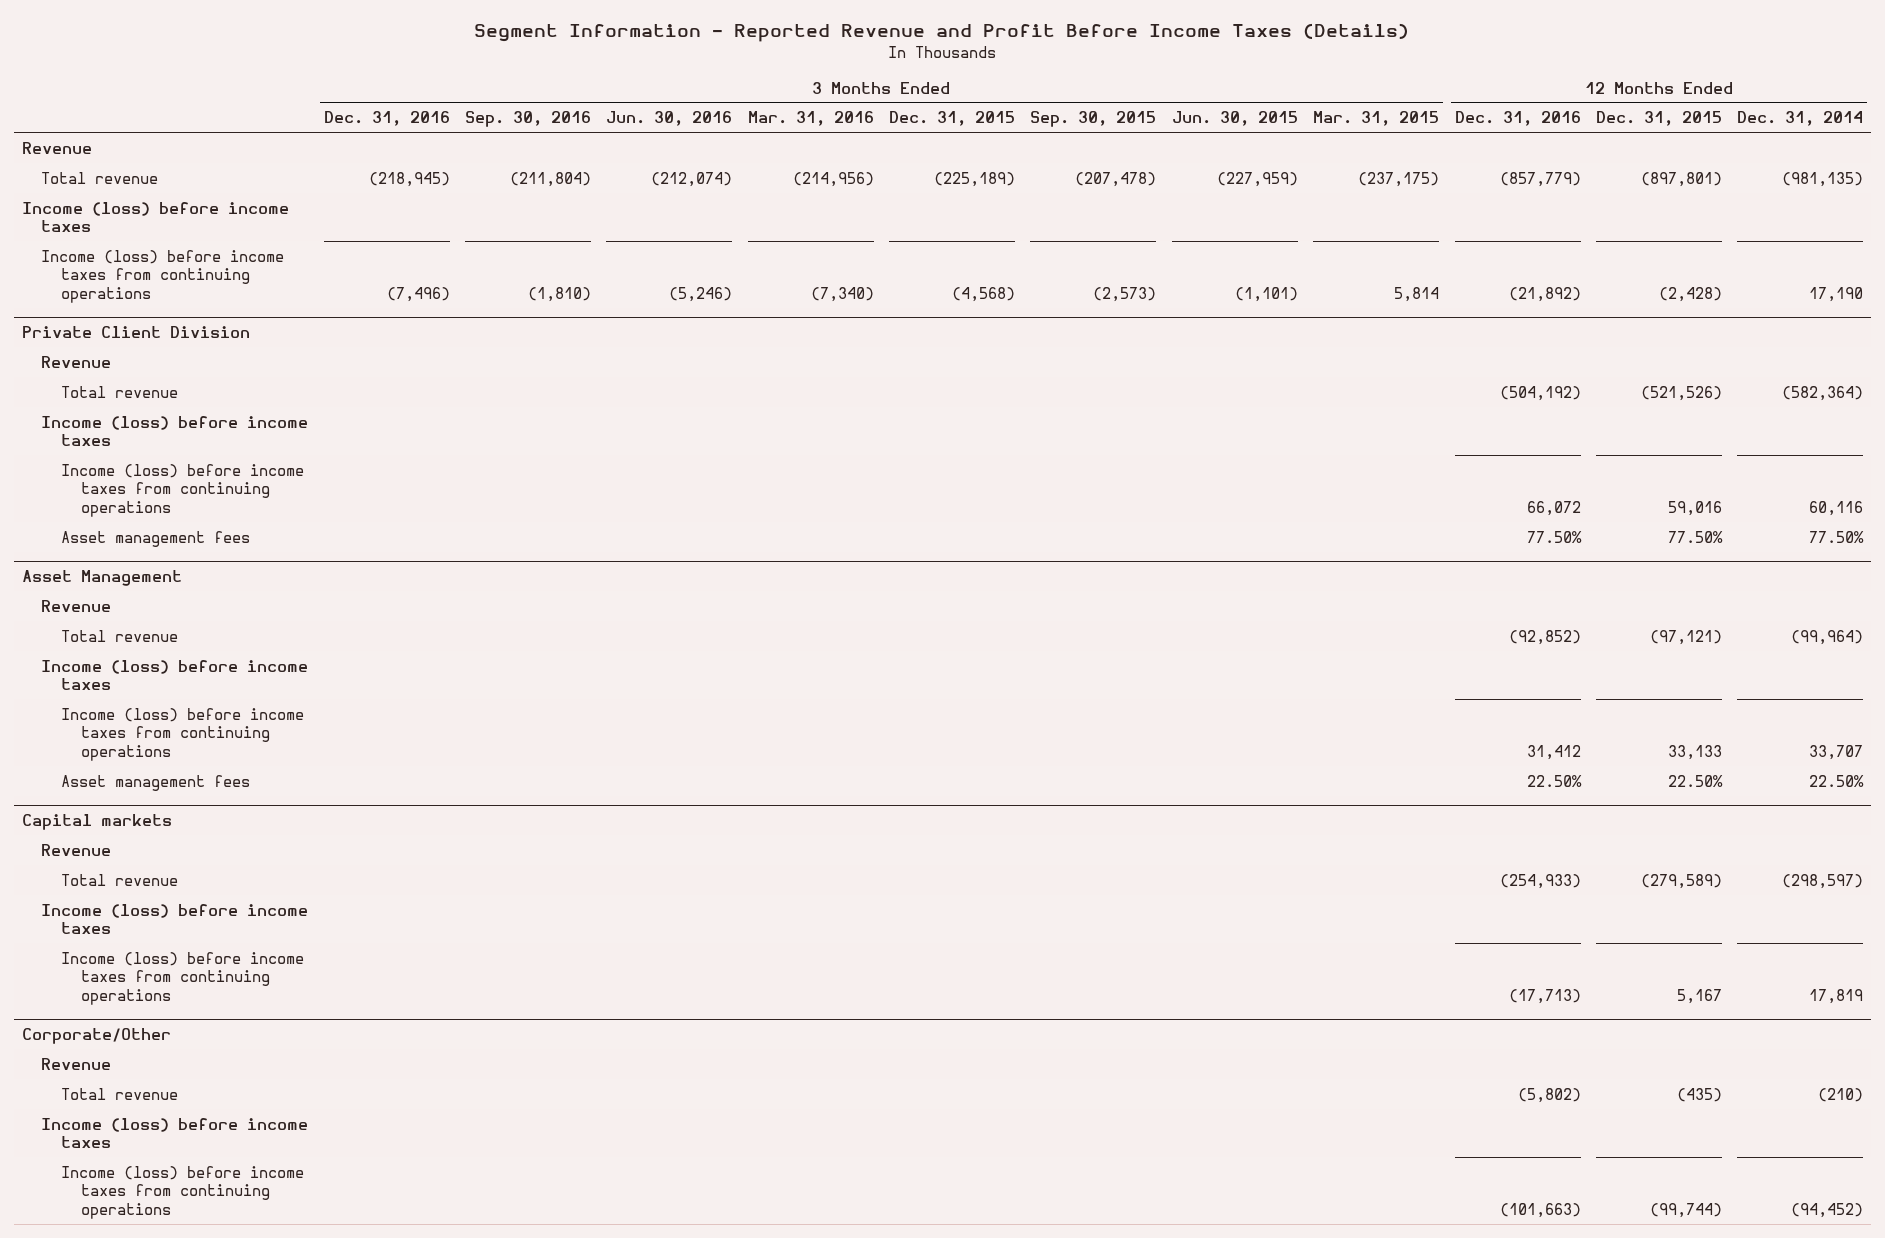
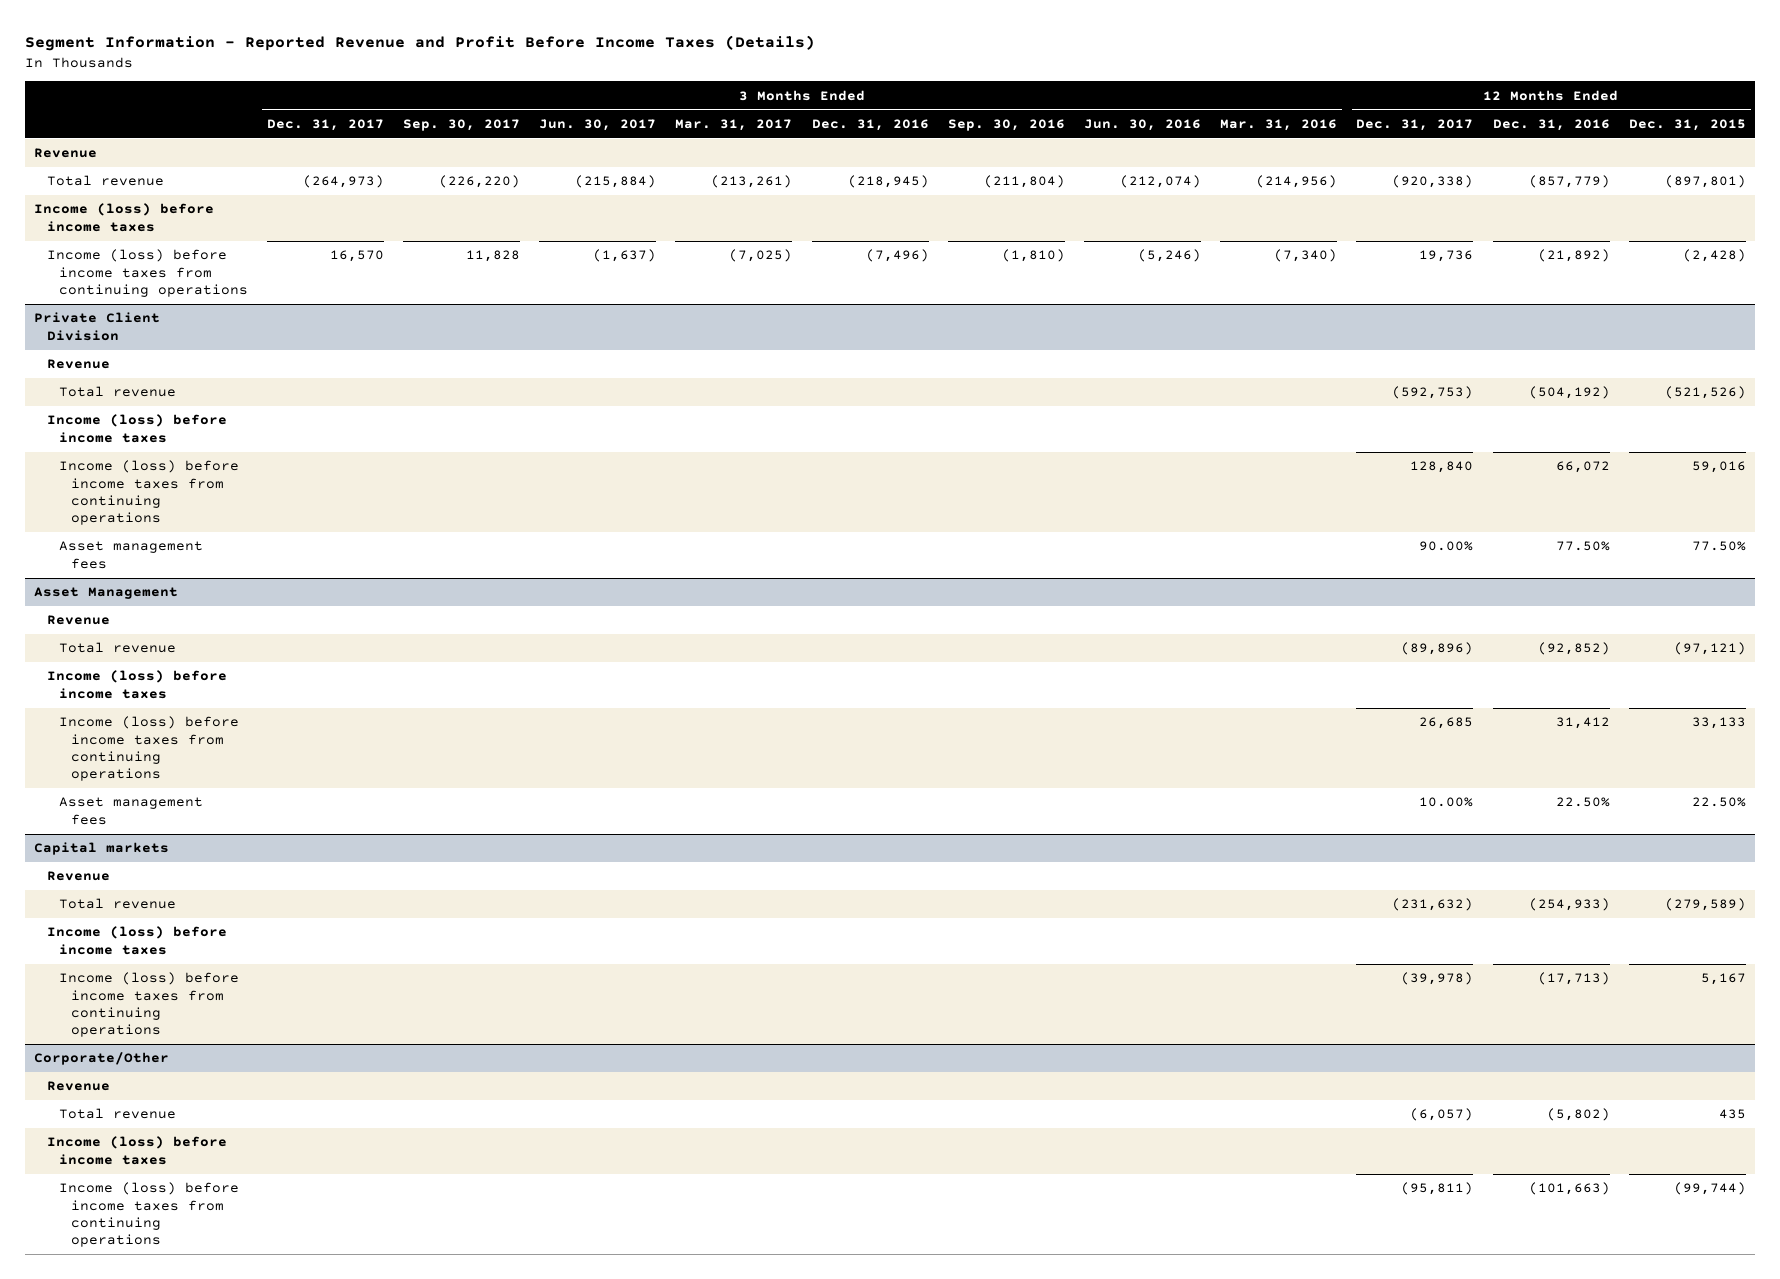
[889,111,1016,127] Dec. 31, 2015 -> none
[1030,111,1157,128] Sep. 30, 2015 -> none
[1171,111,1298,127] Jun. 30, 2015 -> none
[1313,111,1440,127] Mar. 31, 2015 -> none
[1737,111,1864,127] Dec. 31, 2014 -> none
none -> [266,118,384,131] Dec. 31, 2017
none -> [403,118,521,131] Sep. 30, 2017
none -> [539,118,657,131] Jun. 30, 2017
none -> [675,118,793,131] Mar. 31, 2017
none -> [1356,118,1474,131] Dec. 31, 2017
[1676,1087,1722,1102] (435) -> [1718,1109,1746,1120] 435

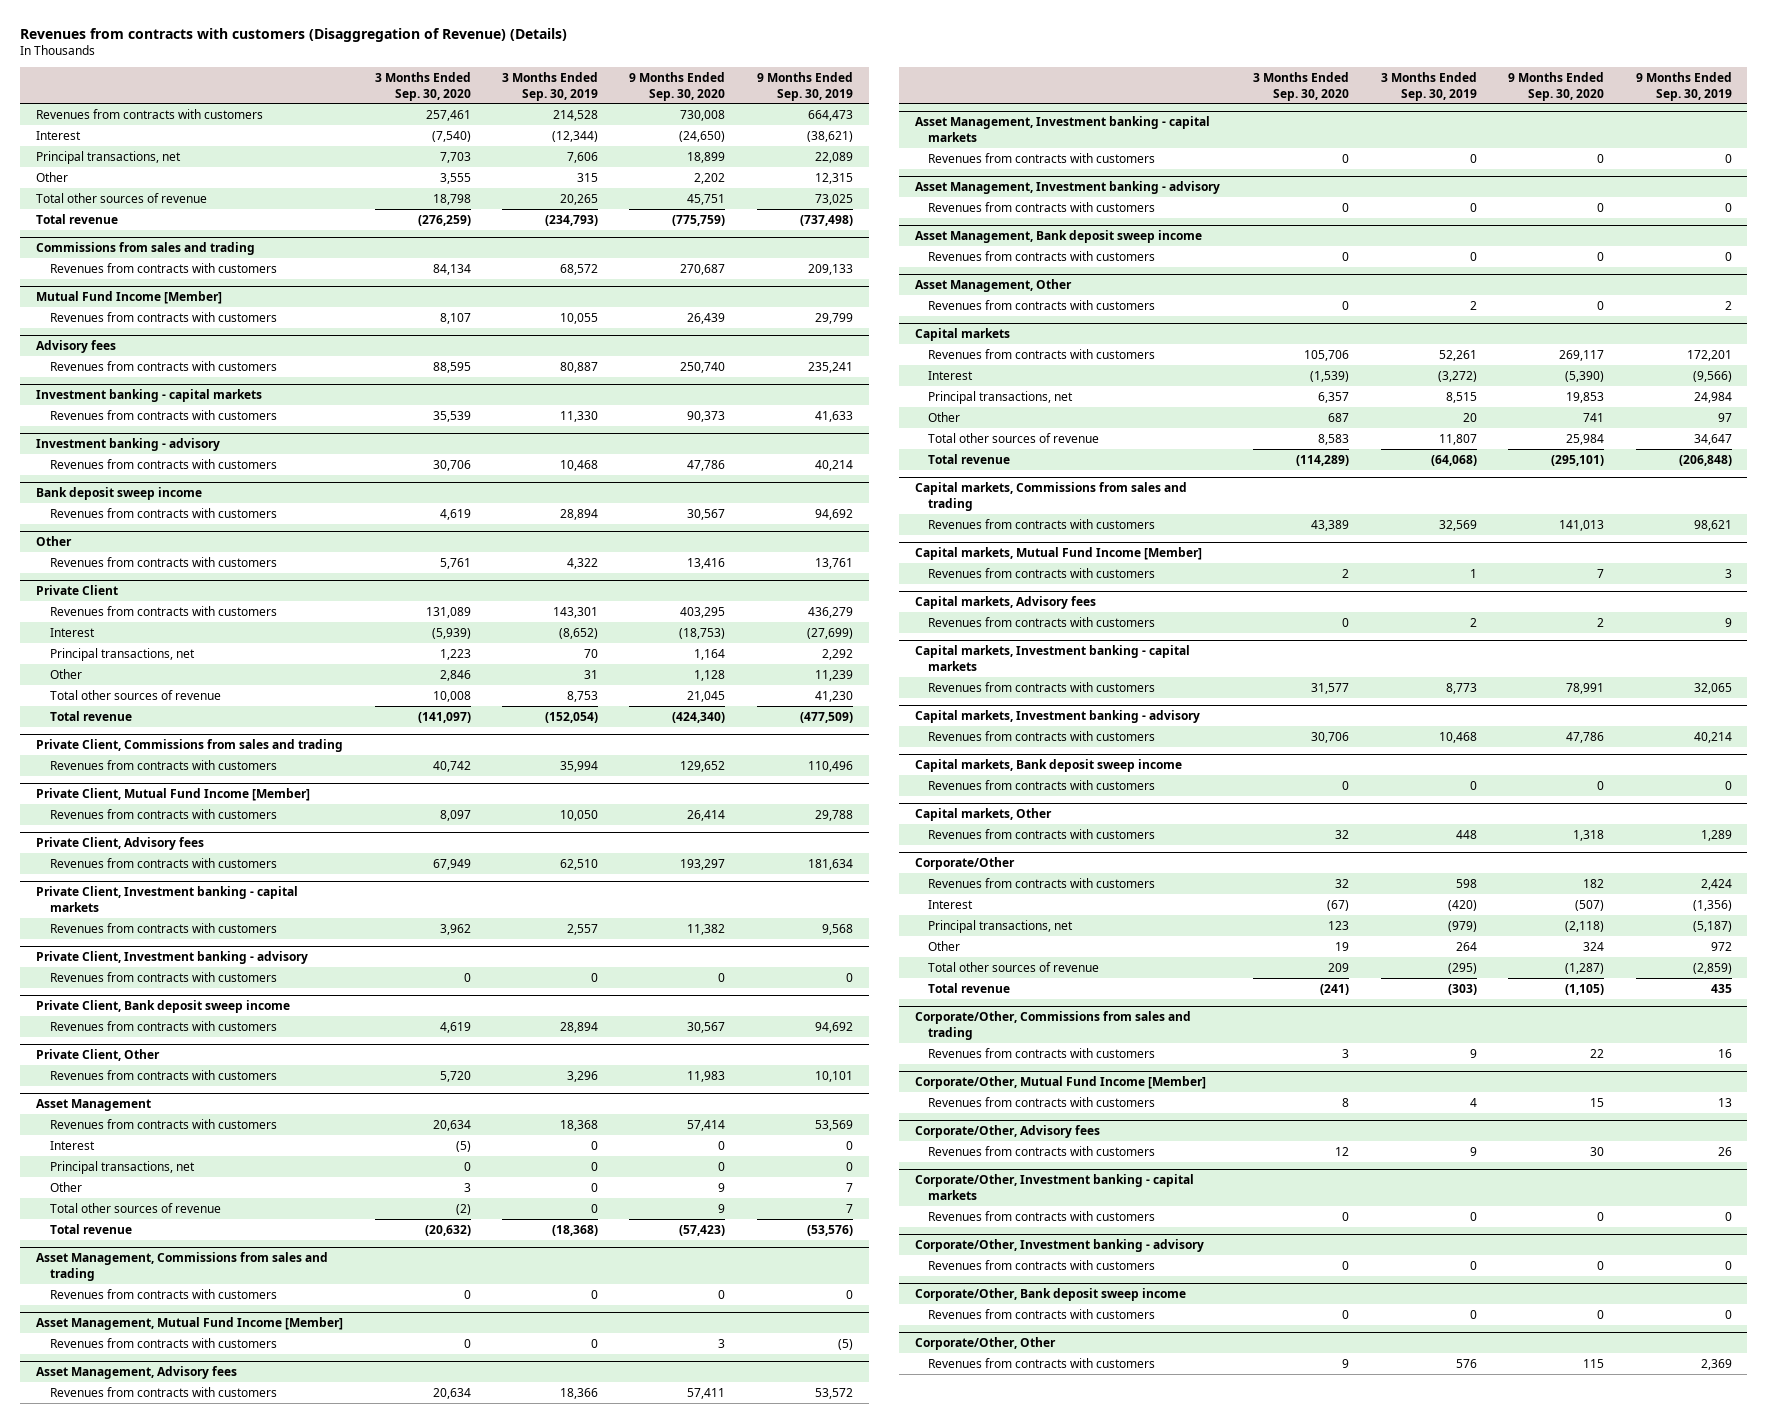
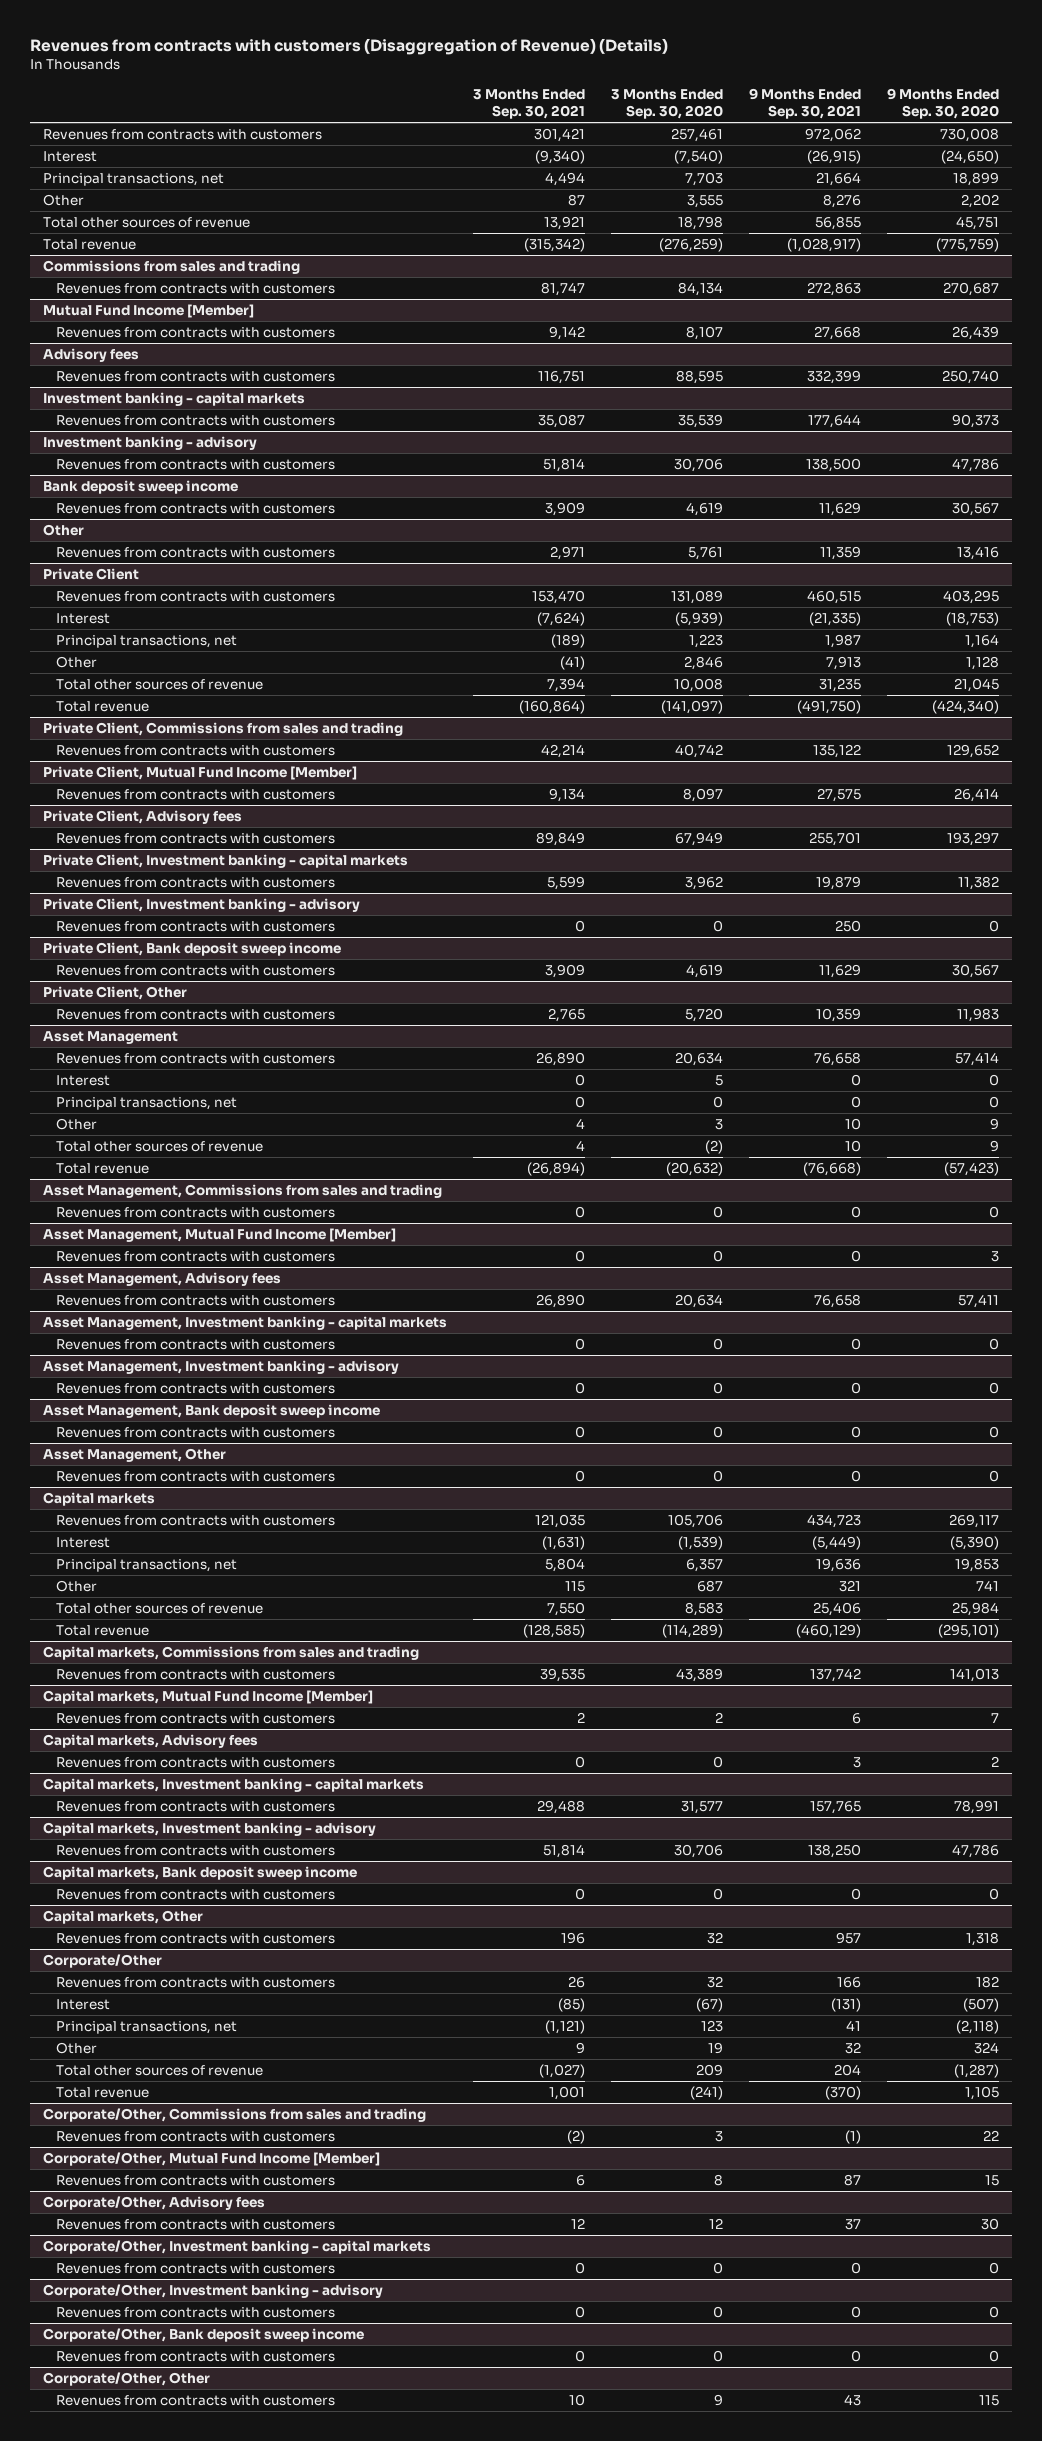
[501,71,598,101] 3 Months Ended Sep. 30, 2019 -> none
[756,71,853,101] 9 Months Ended Sep. 30, 2019 -> none
none -> [473,88,586,120] 3 Months Ended Sep. 30, 2021
none -> [748,87,861,120] 9 Months Ended Sep. 30, 2021
[455,1140,471,1152] (5) -> [714,1074,723,1086] 5
[1565,983,1605,995] (1,105) -> [964,2085,999,2100] 1,105

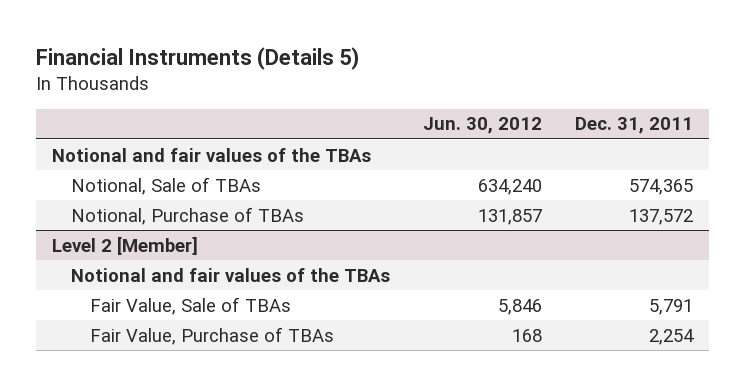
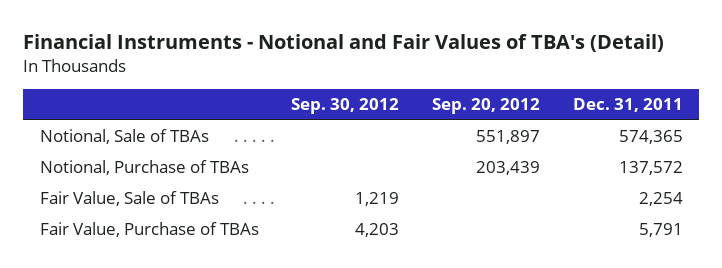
[36,46,360,70] Financial Instruments (Details 5) -> [23,34,665,53] Financial Instruments - Notional and Fair Values of TBA's (Detail)
[422,117,542,135] Jun. 30, 2012 -> none
none -> [291,98,400,115] Sep. 30, 2012
none -> [431,98,540,115] Sep. 20, 2012
[52,147,372,162] Notional and fair values of the TBAs -> none
[52,235,199,255] Level 2 [Member] -> none
[71,267,391,282] Notional and fair values of the TBAs -> none
[648,298,693,315] 5,791 -> [638,192,683,207] 2,254
[648,328,694,345] 2,254 -> [638,223,683,238] 5,791

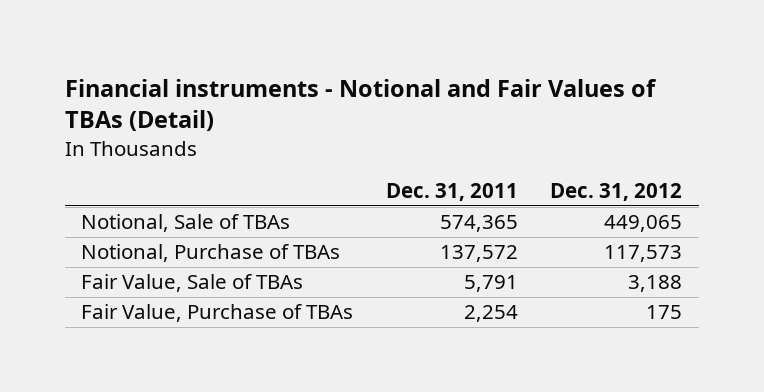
[23,34,665,53] Financial Instruments - Notional and Fair Values of TBA's (Detail) -> [65,78,658,132] Financial instruments - Notional and Fair Values of TBAs (Detail)
[291,98,400,115] Sep. 30, 2012 -> none
[431,98,540,115] Sep. 20, 2012 -> none
none -> [550,183,683,202] Dec. 31, 2012
[638,192,683,207] 2,254 -> [463,275,518,293] 5,791
[638,223,683,238] 5,791 -> [463,305,518,323] 2,254

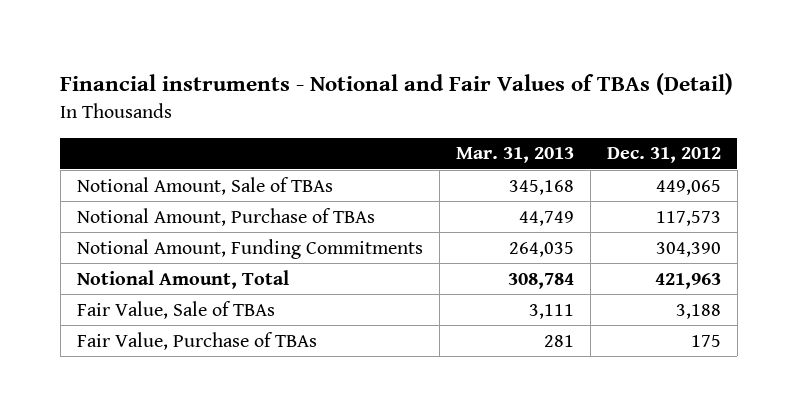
[385,183,518,202] Dec. 31, 2011 -> none
none -> [455,147,574,164] Mar. 31, 2013
[81,214,291,233] Notional, Sale of TBAs -> [76,176,333,195] Notional Amount, Sale of TBAs
[81,244,341,263] Notional, Purchase of TBAs -> [76,207,375,226] Notional Amount, Purchase of TBAs
none -> [76,238,423,259] Notional Amount, Funding Commitments
none -> [76,269,289,289] Notional Amount, Total

